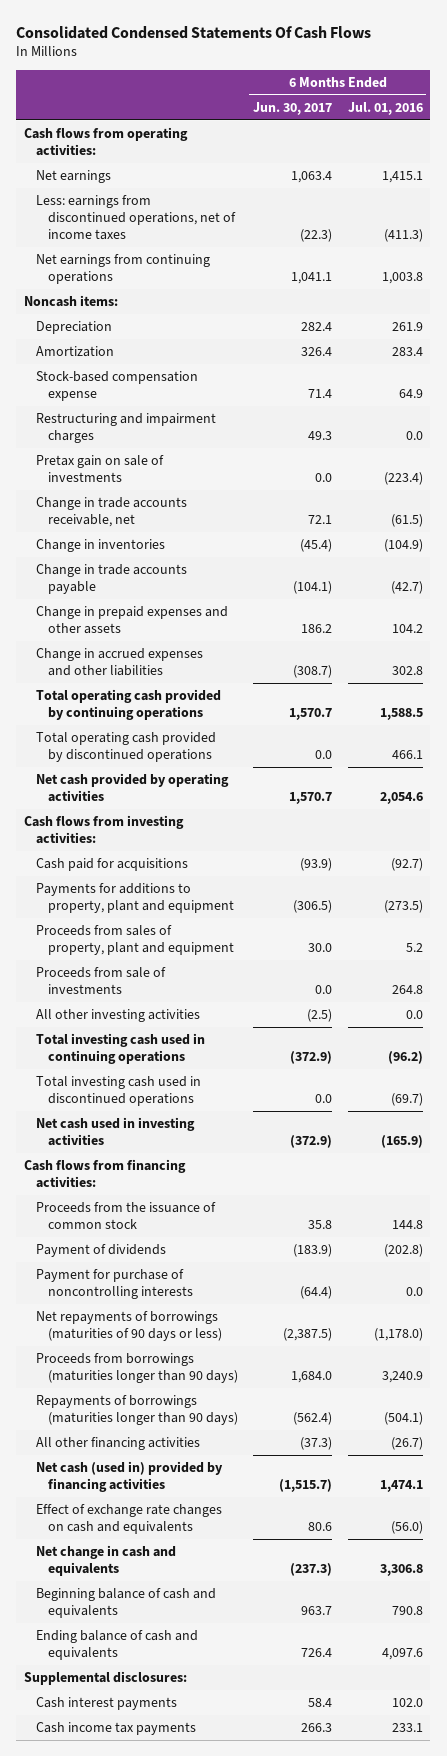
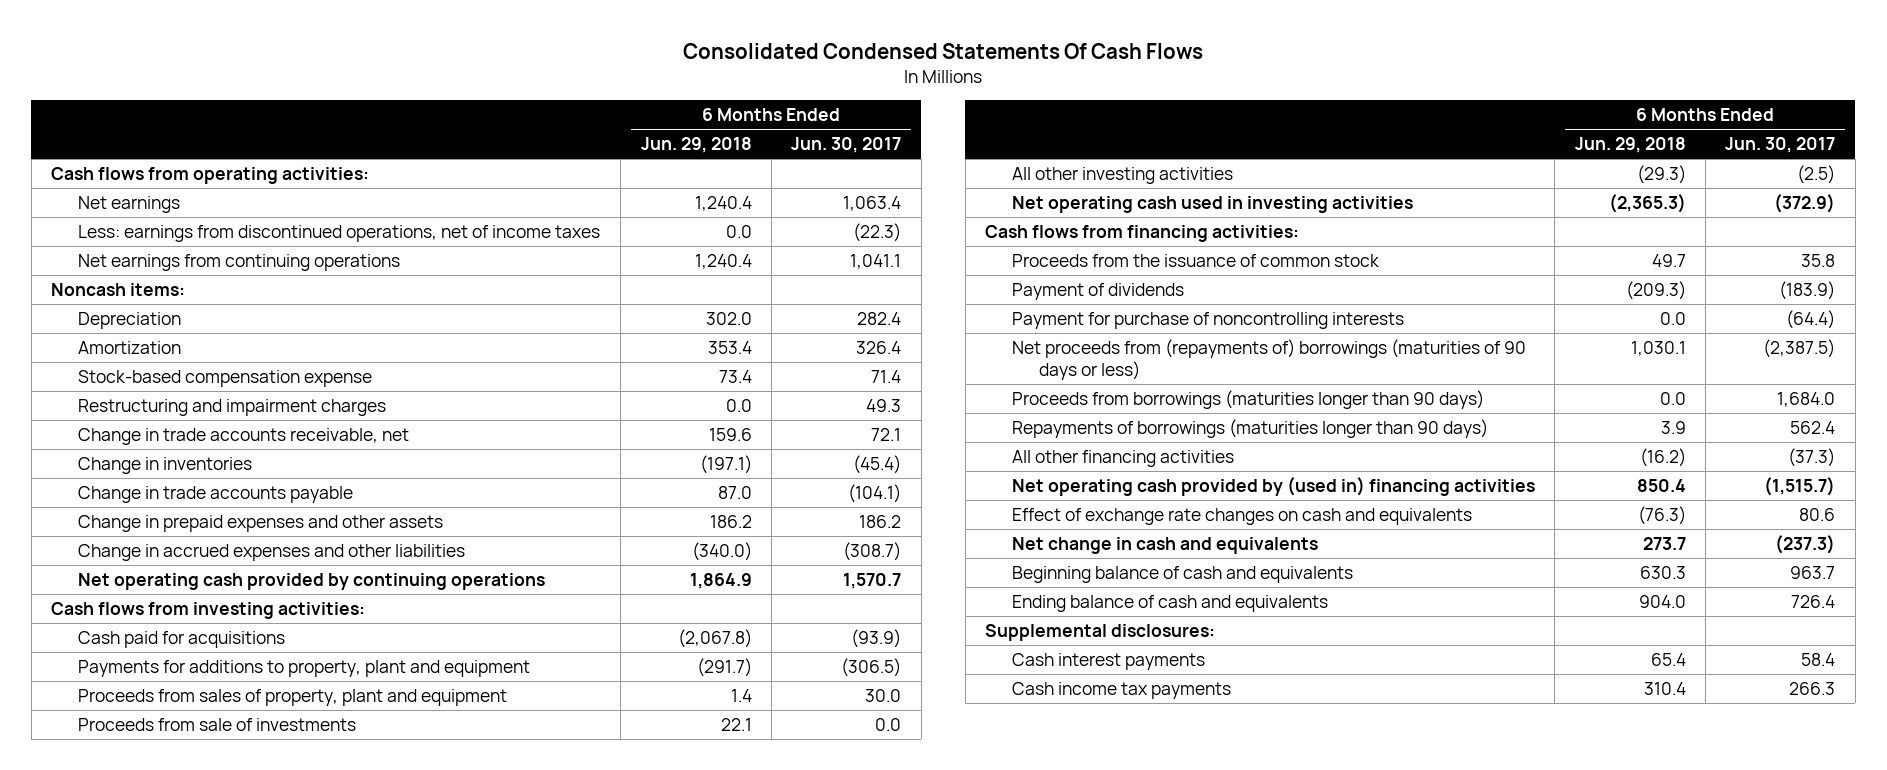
[347,101,423,115] Jul. 01, 2016 -> none
none -> [640,137,752,154] Jun. 29, 2018
[35,454,164,483] Pretax gain on sale of investments -> none
[35,688,221,721] Total operating cash provided by continuing operations -> none
[35,731,216,763] Total operating cash provided by discontinued operations -> none
[35,772,229,803] Net cash provided by operating activities -> [77,572,545,590] Net operating cash provided by continuing operations
[35,1032,205,1065] Total investing cash used in continuing operations -> none
[35,1075,201,1107] Total investing cash used in discontinued operations -> none
[35,1116,195,1147] Net cash used in investing activities -> [1011,195,1413,213] Net operating cash used in investing activities
[35,1310,222,1342] Net repayments of borrowings (maturities of 90 days or less) -> [1011,338,1526,380] Net proceeds from (repayments of) borrowings (maturities of 90 days or less)
[293,1412,333,1426] (562.4) -> [1790,420,1836,434] 562.4
[35,1460,223,1493] Net cash (used in) provided by financing activities -> [1011,476,1535,496] Net operating cash provided by (used in) financing activities

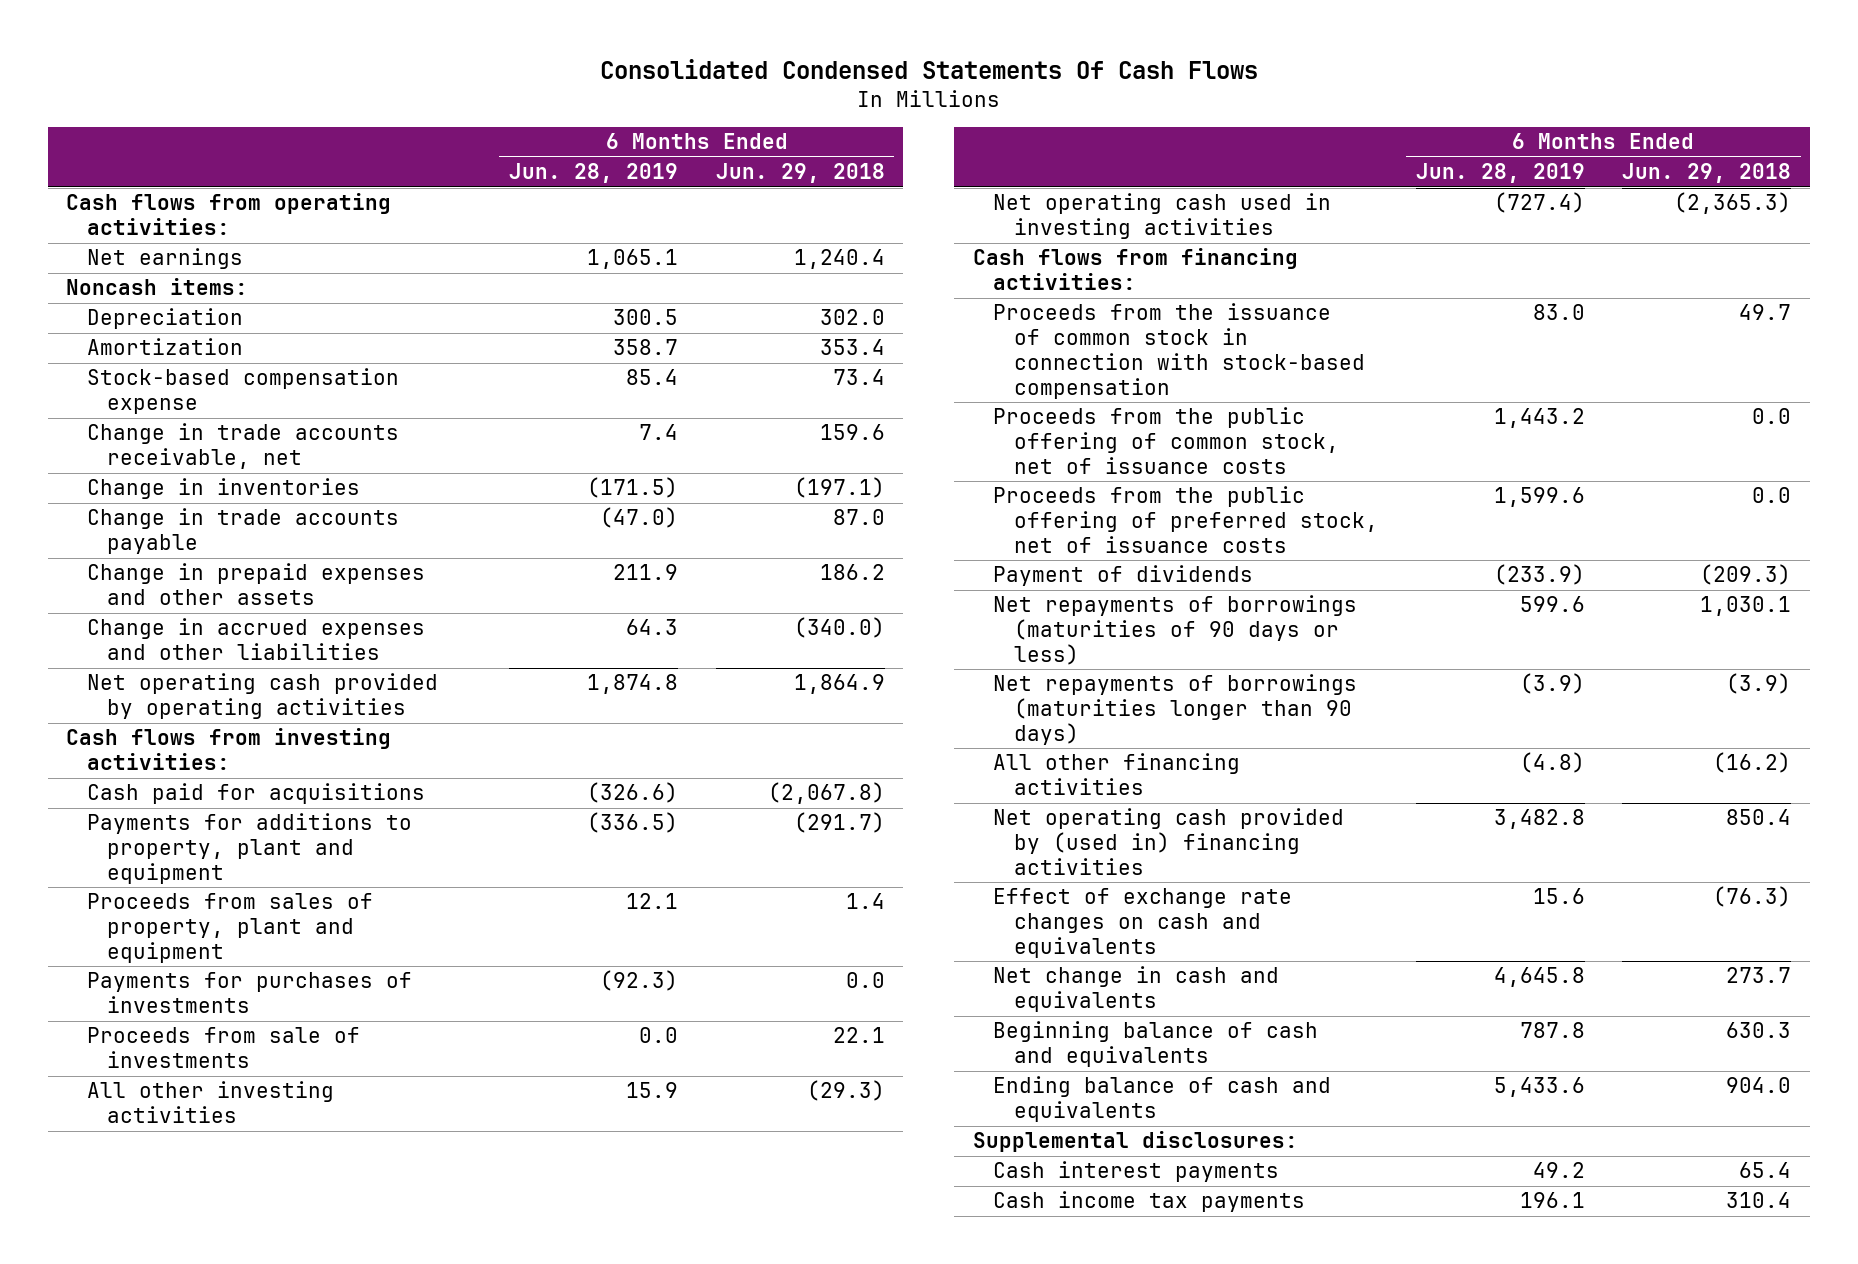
[791,137,902,154] Jun. 30, 2017 -> none
none -> [508,163,678,184] Jun. 28, 2019
[77,224,600,242] Less: earnings from discontinued operations, net of income taxes -> none
[77,253,400,271] Net earnings from continuing operations -> none
[77,398,386,416] Restructuring and impairment charges -> none
[77,572,545,590] Net operating cash provided by continuing operations -> [86,673,438,720] Net operating cash provided by operating activities
none -> [86,972,412,1014] Payments for purchases of investments
none -> [993,303,1365,399] Proceeds from the issuance of common stock in connection with stock-based compensation
[1011,253,1380,267] Proceeds from the issuance of common stock -> [993,407,1339,474] Proceeds from the public offering of common stock, net of issuance costs
[1651,253,1686,267] 49.7 -> [1752,408,1792,425] 0.0
none -> [993,486,1378,553] Proceeds from the public offering of preferred stock, net of issuance costs
[1011,311,1404,329] Payment for purchase of noncontrolling interests -> none
[1011,389,1484,409] Proceeds from borrowings (maturities longer than 90 days) -> none
[1011,338,1526,380] Net proceeds from (repayments of) borrowings (maturities of 90 days or less) -> [993,595,1358,665] Net repayments of borrowings (maturities of 90 days or less)
[1011,418,1488,438] Repayments of borrowings (maturities longer than 90 days) -> [993,674,1358,745] Net repayments of borrowings (maturities longer than 90 days)
[1660,420,1686,434] 3.9 -> [1726,673,1792,695] (3.9)

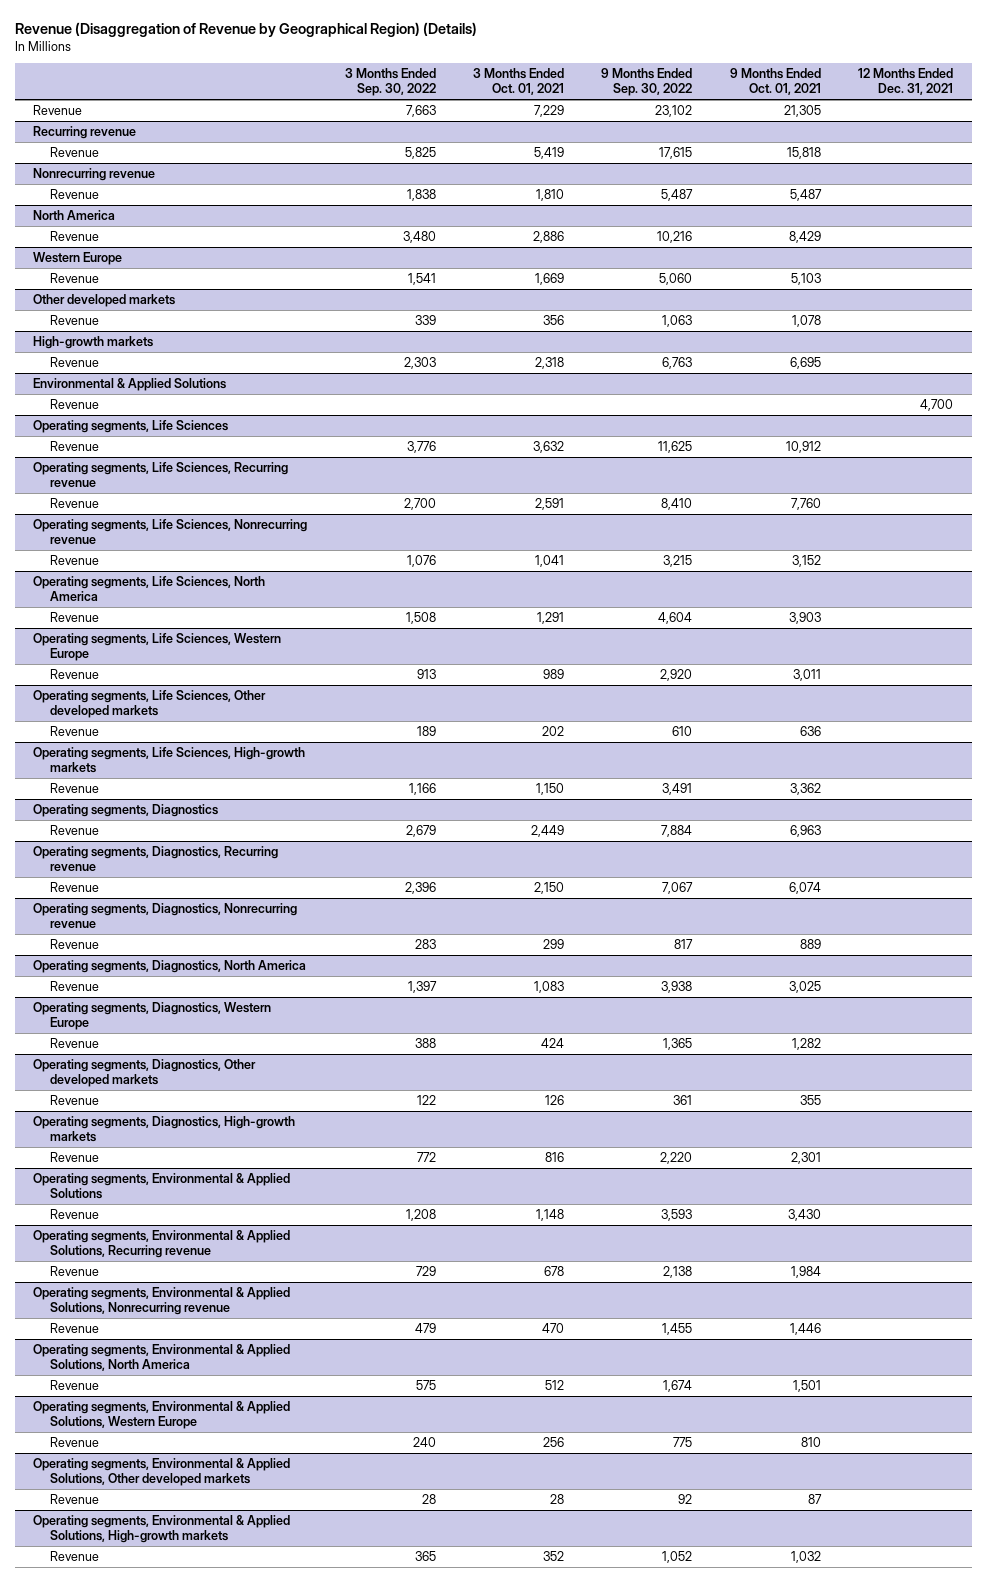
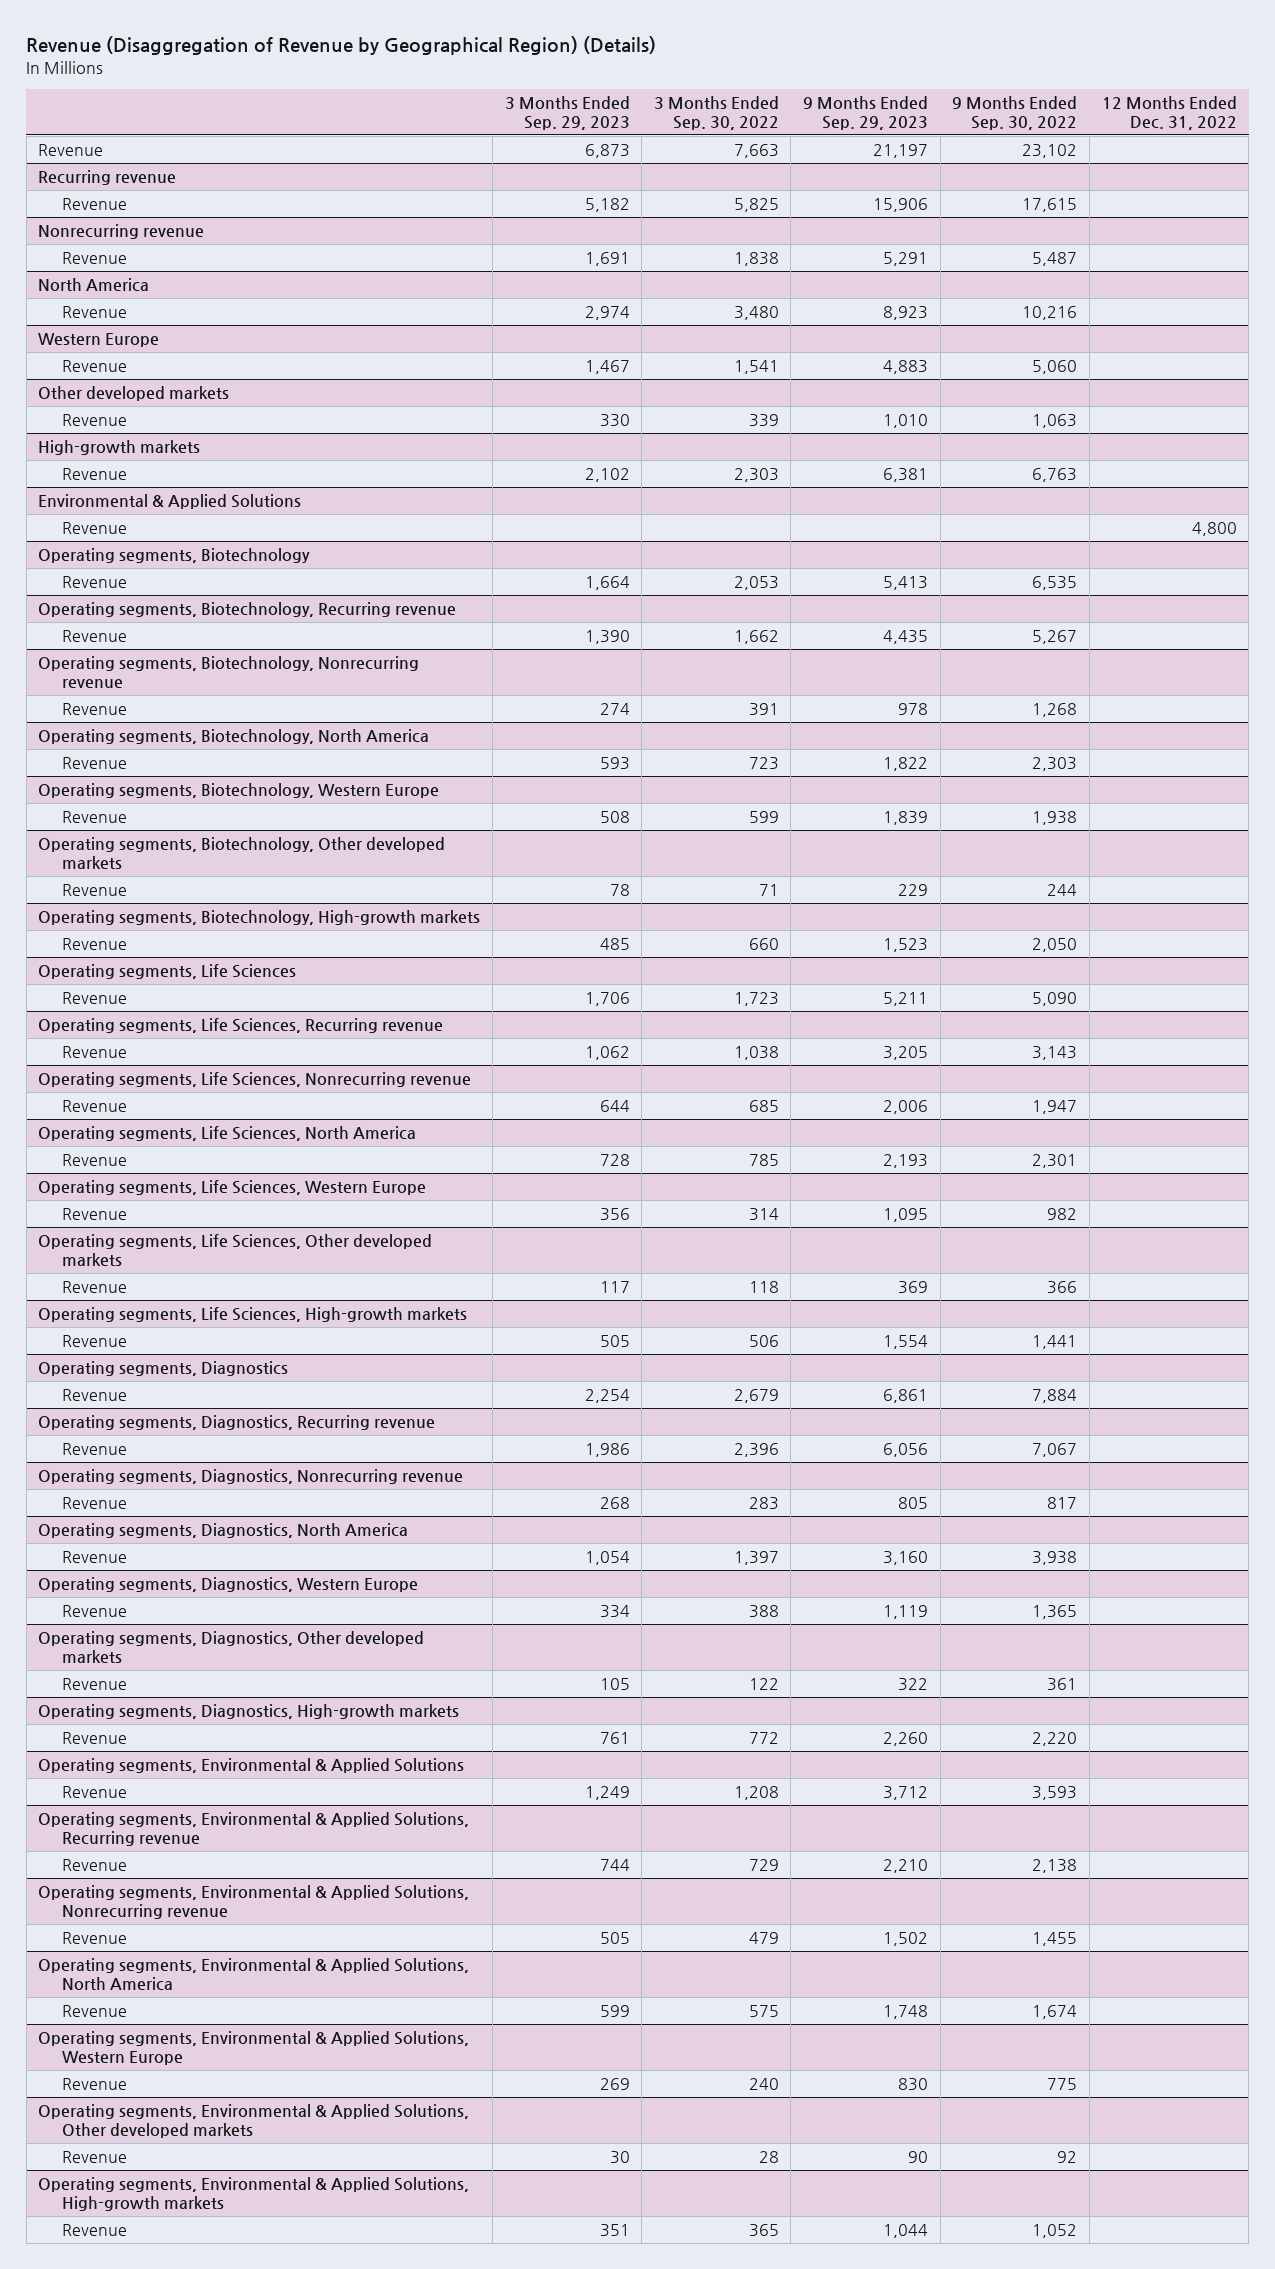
[472,68,564,96] 3 Months Ended Oct. 01, 2021 -> none
[729,68,821,96] 9 Months Ended Oct. 01, 2021 -> none
[857,68,953,96] 12 Months Ended Dec. 31, 2021 -> none
none -> [504,96,630,130] 3 Months Ended Sep. 29, 2023
none -> [803,96,929,130] 9 Months Ended Sep. 29, 2023
none -> [1101,96,1237,130] 12 Months Ended Dec. 31, 2022
none -> [38,548,311,564] Operating segments, Biotechnology
none -> [62,576,128,589] Revenue
none -> [38,602,457,618] Operating segments, Biotechnology, Recurring revenue
none -> [62,630,128,643] Revenue
none -> [38,656,420,688] Operating segments, Biotechnology, Nonrecurring revenue
none -> [62,703,128,716] Revenue
none -> [38,729,430,745] Operating segments, Biotechnology, North America
none -> [62,757,128,770] Revenue
none -> [38,783,440,799] Operating segments, Biotechnology, Western Europe
none -> [62,811,128,824] Revenue
none -> [38,837,446,869] Operating segments, Biotechnology, Other developed markets
none -> [62,884,128,897] Revenue
none -> [38,910,481,926] Operating segments, Biotechnology, High-growth markets
none -> [62,938,128,951] Revenue
[406,441,436,454] 3,776 -> [733,992,779,1007] 1,723
[658,441,693,454] 11,625 -> [1032,992,1078,1007] 5,090
[403,498,436,511] 2,700 -> [733,1046,779,1061] 1,038
[661,498,693,511] 8,410 -> [1032,1046,1078,1061] 3,143
[406,555,436,568] 1,076 -> [748,1100,779,1113] 685
[663,555,693,568] 3,215 -> [1032,1100,1078,1115] 1,947
[405,612,436,625] 1,508 -> [748,1154,779,1167] 785
[658,612,693,625] 4,604 -> [1032,1154,1078,1169] 2,301
[416,669,436,680] 913 -> [748,1208,779,1222] 314
[660,669,693,682] 2,920 -> [1047,1208,1078,1221] 982
[416,726,436,737] 189 -> [748,1281,779,1294] 118
[672,726,693,737] 610 -> [1047,1281,1078,1295] 366
[408,783,436,796] 1,166 -> [748,1335,779,1348] 506
[662,783,693,796] 3,491 -> [1032,1335,1078,1350] 1,441

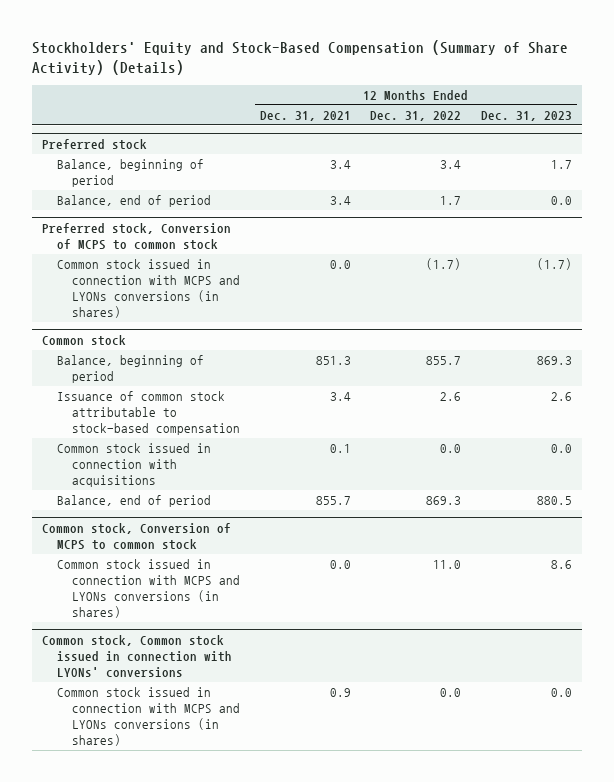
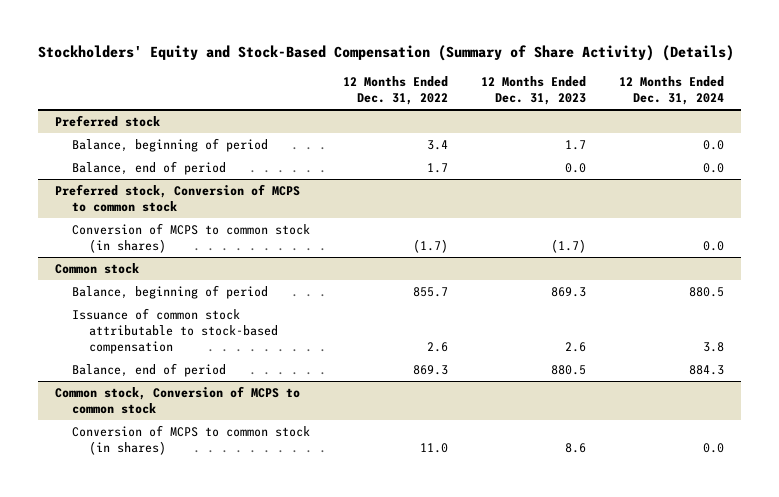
[259,110,351,121] Dec. 31, 2021 -> none
none -> [619,75,725,105] 12 Months Ended Dec. 31, 2024
[57,259,241,319] Common stock issued in connection with MCPS and LYONs conversions (in shares) -> [71,223,310,253] Conversion of MCPS to common stock (in shares)
[57,443,212,488] Common stock issued in connection with acquisitions -> none
[41,635,233,678] Common stock, Common stock issued in connection with LYONs' conversions -> none
[57,687,241,747] Common stock issued in connection with MCPS and LYONs conversions (in shares) -> none
[57,559,241,619] Common stock issued in connection with MCPS and LYONs conversions (in shares) -> [71,425,310,455] Conversion of MCPS to common stock (in shares)

